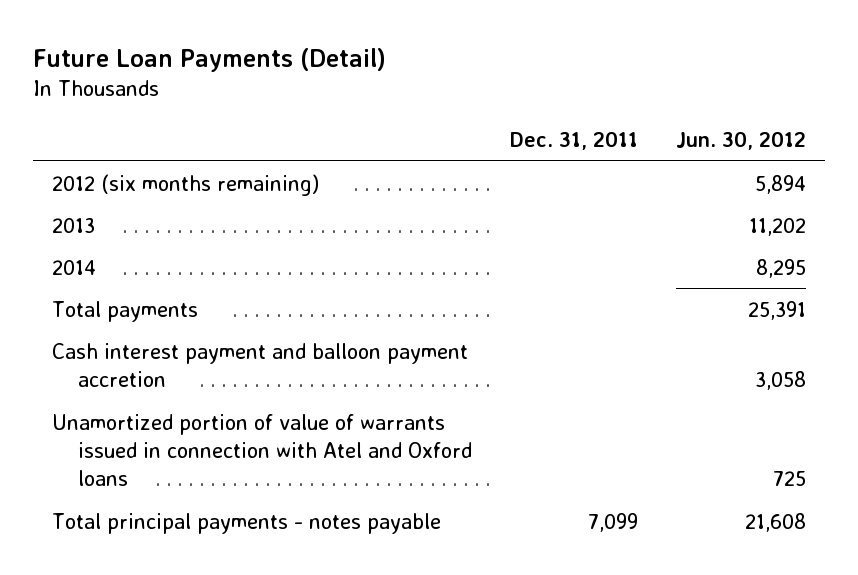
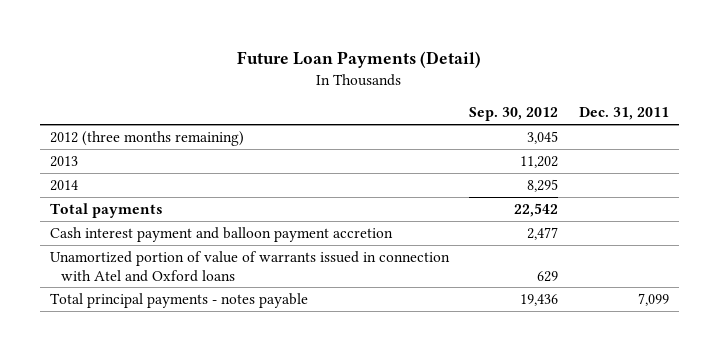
[676,131,807,151] Jun. 30, 2012 -> none
none -> [469,107,559,122] Sep. 30, 2012
[51,173,319,196] 2012 (six months remaining) -> [50,130,245,146] 2012 (three months remaining)

